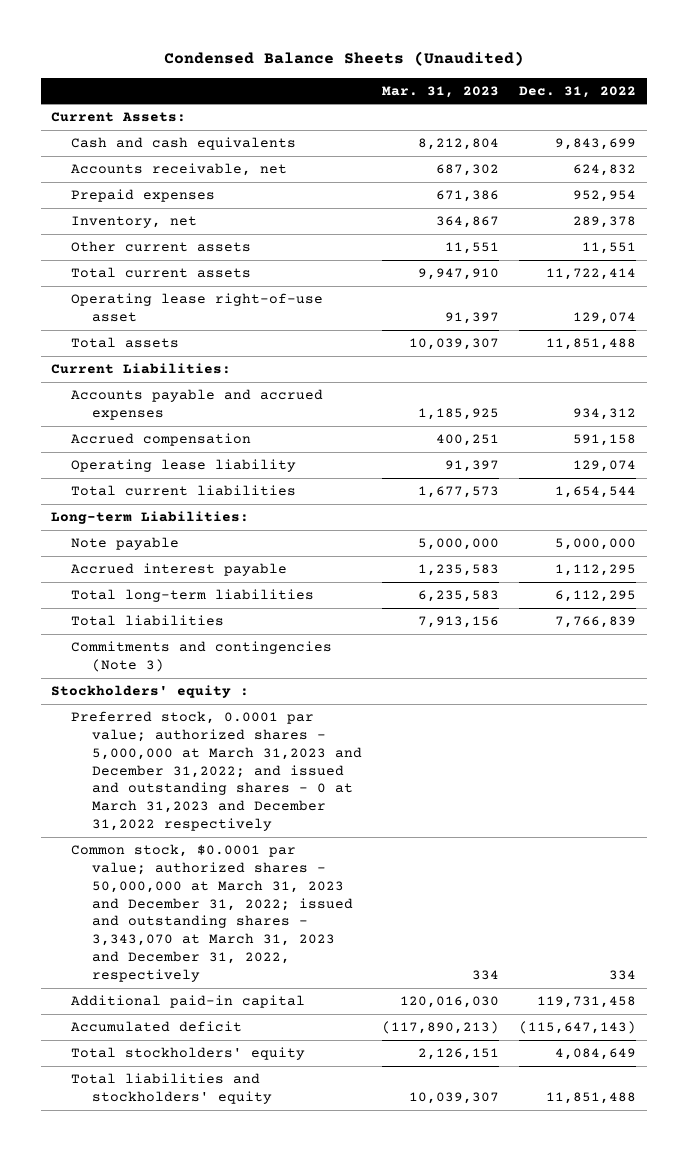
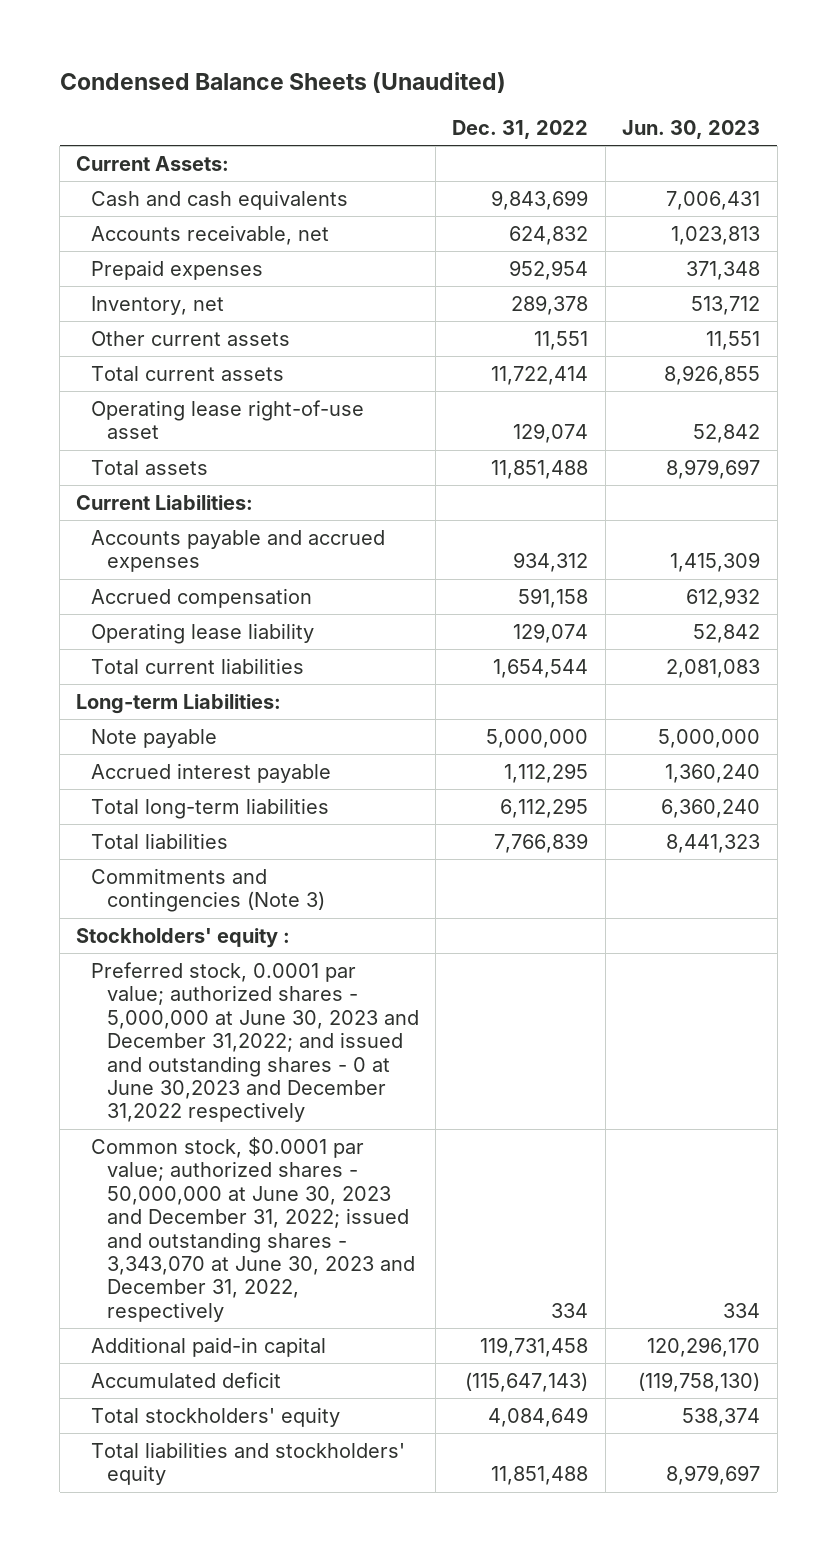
[381,85,499,98] Mar. 31, 2023 -> none
none -> [622,119,761,139] Jun. 30, 2023
[71,711,362,832] Preferred stock, 0.0001 par value; authorized shares - 5,000,000 at March 31,2023 and December 31,2022; and issued and outstanding shares - 0 at March 31,2023 and December 31,2022 respectively -> [91,961,419,1123] Preferred stock, 0.0001 par value; authorized shares - 5,000,000 at June 30, 2023 and December 31,2022; and issued and outstanding shares - 0 at June 30,2023 and December 31,2022 respectively
[71,844,353,982] Common stock, $0.0001 par value; authorized shares - 50,000,000 at March 31, 2023 and December 31, 2022; issued and outstanding shares - 3,343,070 at March 31, 2023 and December 31, 2022, respectively -> [91,1136,415,1322] Common stock, $0.0001 par value; authorized shares - 50,000,000 at June 30, 2023 and December 31, 2022; issued and outstanding shares - 3,343,070 at June 30, 2023 and December 31, 2022, respectively

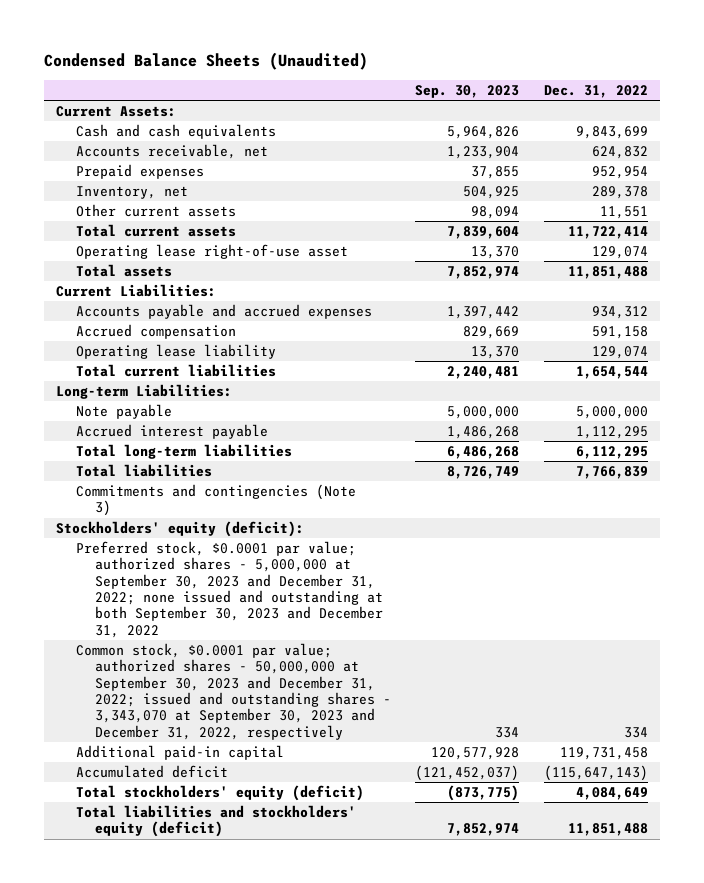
[622,119,761,139] Jun. 30, 2023 -> none
none -> [415,84,520,98] Sep. 30, 2023
[76,927,291,948] Stockholders' equity : -> [56,521,305,538] Stockholders' equity (deficit):
[91,961,419,1123] Preferred stock, 0.0001 par value; authorized shares - 5,000,000 at June 30, 2023 and December 31,2022; and issued and outstanding shares - 0 at June 30,2023 and December 31,2022 respectively -> [75,541,383,638] Preferred stock, $0.0001 par value; authorized shares - 5,000,000 at September 30, 2023 and December 31, 2022; none issued and outstanding at both September 30, 2023 and December 31, 2022
[91,1136,415,1322] Common stock, $0.0001 par value; authorized shares - 50,000,000 at June 30, 2023 and December 31, 2022; issued and outstanding shares - 3,343,070 at June 30, 2023 and December 31, 2022, respectively -> [75,643,391,740] Common stock, $0.0001 par value; authorized shares - 50,000,000 at September 30, 2023 and December 31, 2022; issued and outstanding shares - 3,343,070 at September 30, 2023 and December 31, 2022, respectively
[91,1406,341,1427] Total stockholders' equity -> [75,785,364,802] Total stockholders' equity (deficit)
[91,1441,406,1486] Total liabilities and stockholders' equity -> [75,805,356,838] Total liabilities and stockholders' equity (deficit)

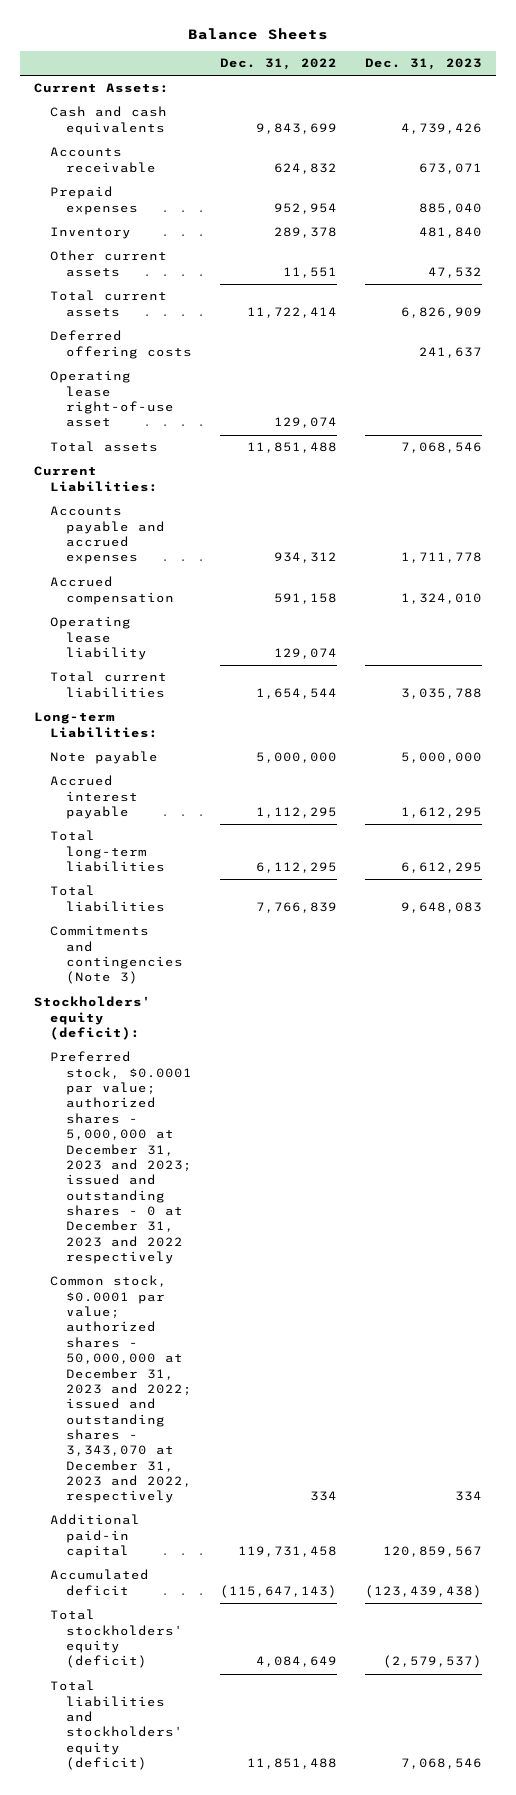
[43,51,368,70] Condensed Balance Sheets (Unaudited) -> [188,27,329,40] Balance Sheets
[415,84,520,98] Sep. 30, 2023 -> none
none -> [364,57,482,70] Dec. 31, 2023
[75,144,268,160] Accounts receivable, net -> [50,147,157,173] Accounts receivable
[75,186,188,200] Inventory, net -> [50,227,132,240] Inventory
none -> [50,330,193,359] Deferred offering costs
[75,541,383,638] Preferred stock, $0.0001 par value; authorized shares - 5,000,000 at September 30, 2023 and December 31, 2022; none issued and outstanding at both September 30, 2023 and December 31, 2022 -> [50,1051,193,1264] Preferred stock, $0.0001 par value; authorized shares - 5,000,000 at December 31, 2023 and 2023; issued and outstanding shares - 0 at December 31, 2023 and 2022 respectively
[75,643,391,740] Common stock, $0.0001 par value; authorized shares - 50,000,000 at September 30, 2023 and December 31, 2022; issued and outstanding shares - 3,343,070 at September 30, 2023 and December 31, 2022, respectively -> [50,1275,193,1504] Common stock, $0.0001 par value; authorized shares - 50,000,000 at December 31, 2023 and 2022; issued and outstanding shares - 3,343,070 at December 31, 2023 and 2022, respectively

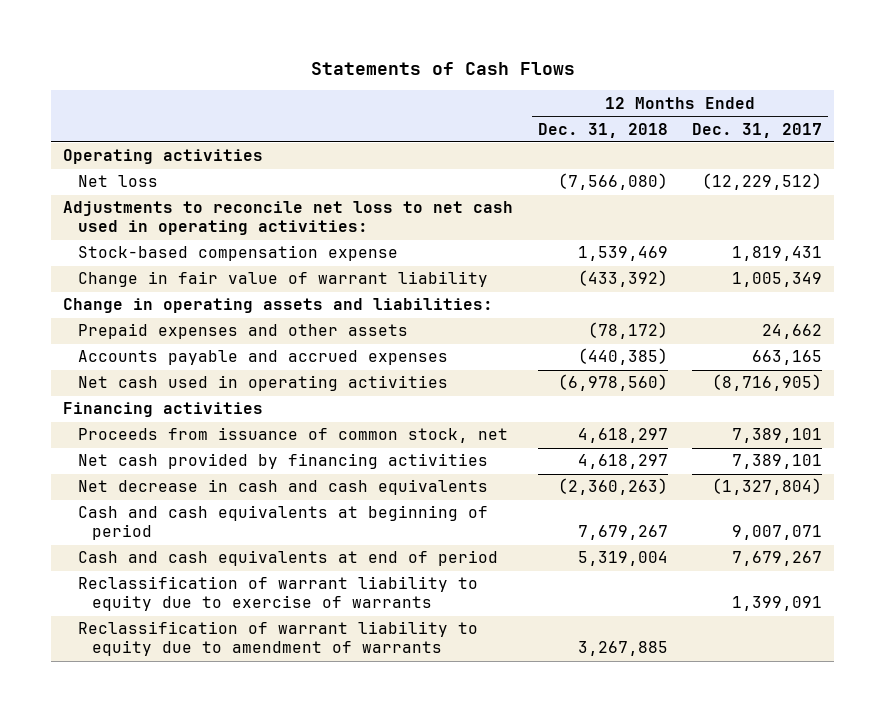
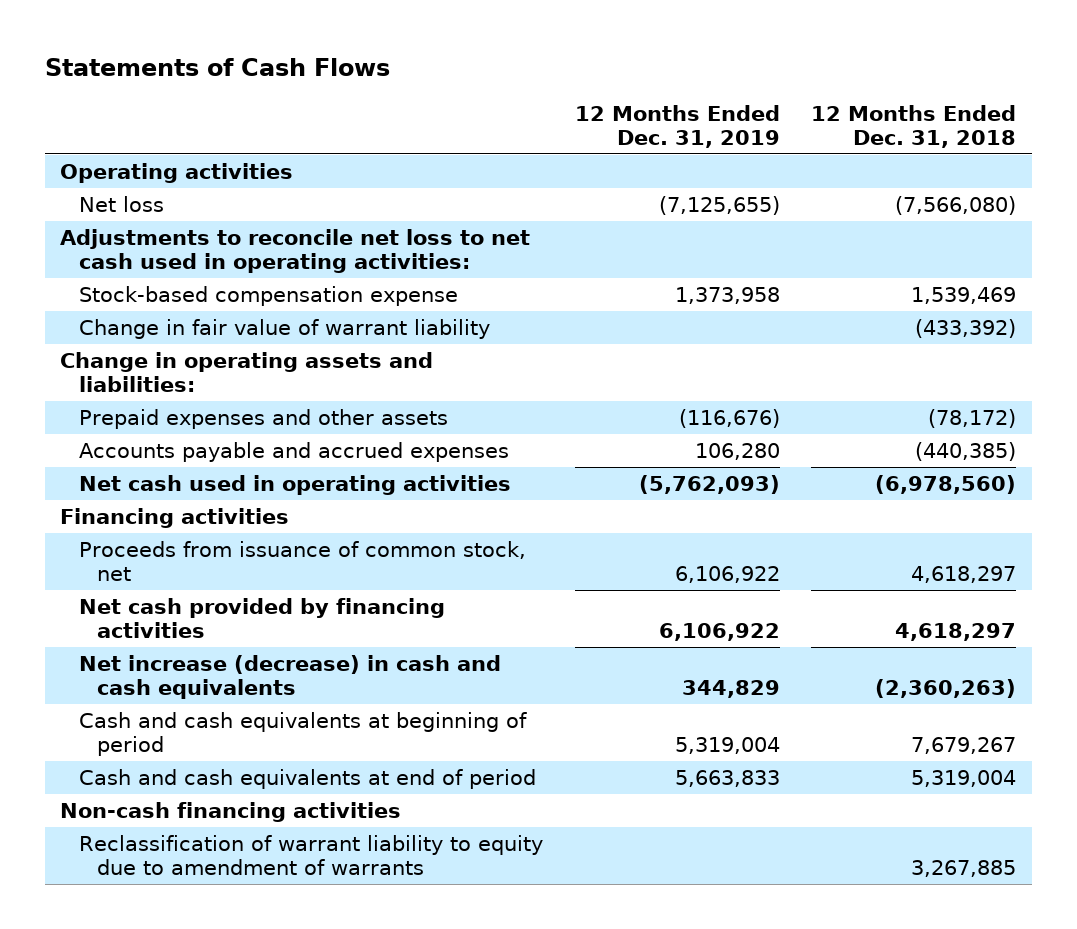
[691,122,822,138] Dec. 31, 2017 -> none
none -> [574,104,780,148] 12 Months Ended Dec. 31, 2019
[77,479,488,496] Net decrease in cash and cash equivalents -> [78,654,501,700] Net increase (decrease) in cash and cash equivalents
[77,576,478,612] Reclassification of warrant liability to equity due to exercise of warrants -> none
none -> [60,801,402,822] Non-cash financing activities

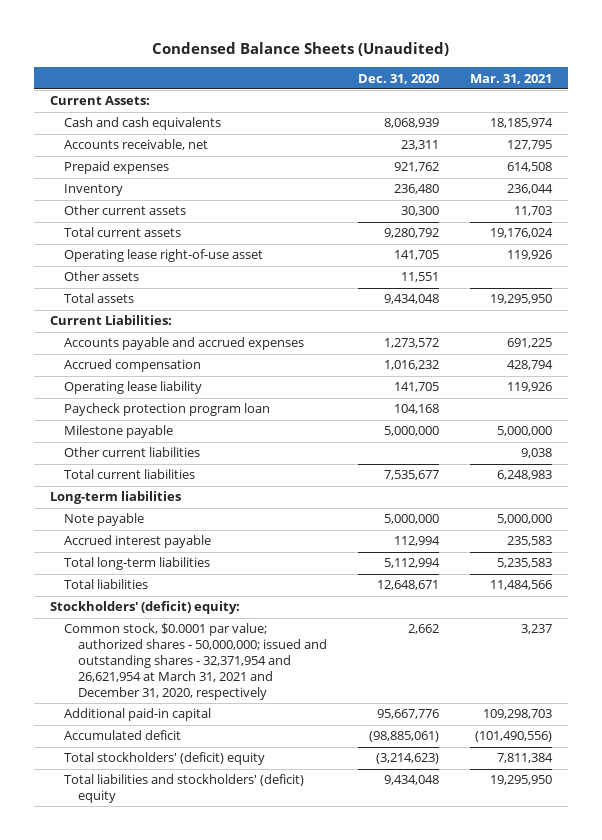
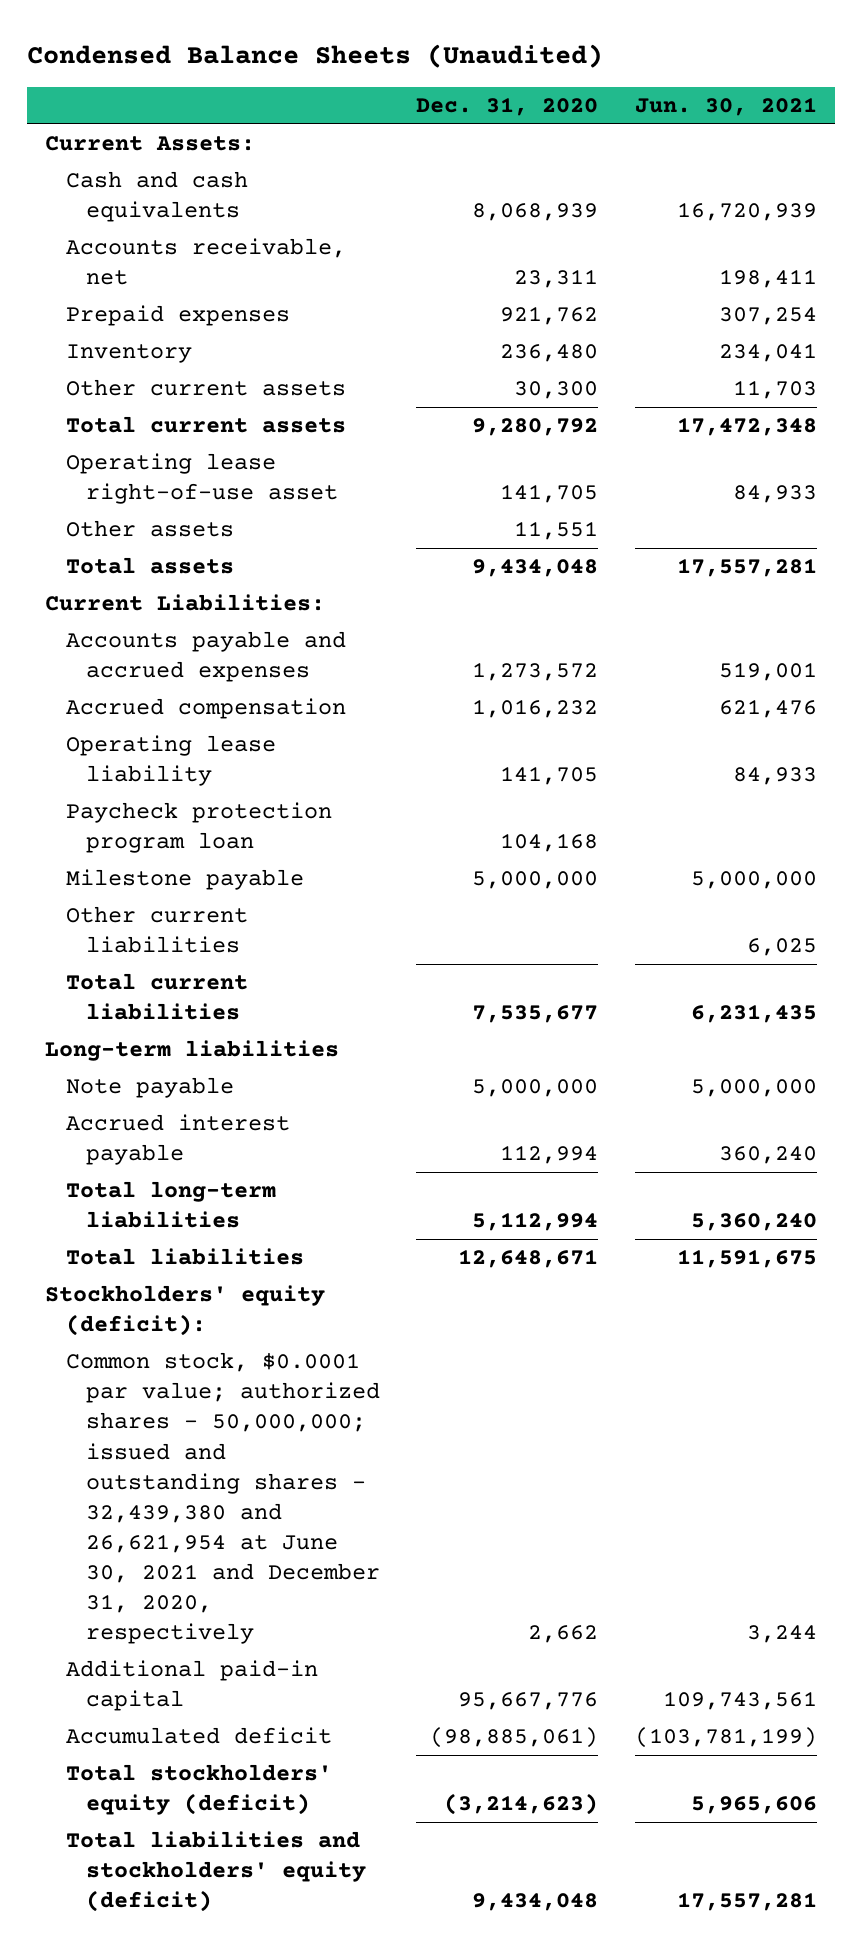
[470,73,553,84] Mar. 31, 2021 -> none
none -> [635,97,818,117] Jun. 30, 2021
[49,601,240,615] Stockholders' (deficit) equity: -> [45,1285,326,1337] Stockholders' equity (deficit):
[63,623,328,700] Common stock, $0.0001 par value; authorized shares - 50,000,000; issued and outstanding shares - 32,371,954 and 26,621,954 at March 31, 2021 and December 31, 2020, respectively -> [65,1352,380,1645] Common stock, $0.0001 par value; authorized shares - 50,000,000; issued and outstanding shares - 32,439,380 and 26,621,954 at June 30, 2021 and December 31, 2020, respectively
[63,752,265,766] Total stockholders' (deficit) equity -> [65,1764,332,1816] Total stockholders' equity (deficit)
[63,774,304,804] Total liabilities and stockholders' (deficit) equity -> [65,1831,366,1913] Total liabilities and stockholders' equity (deficit)

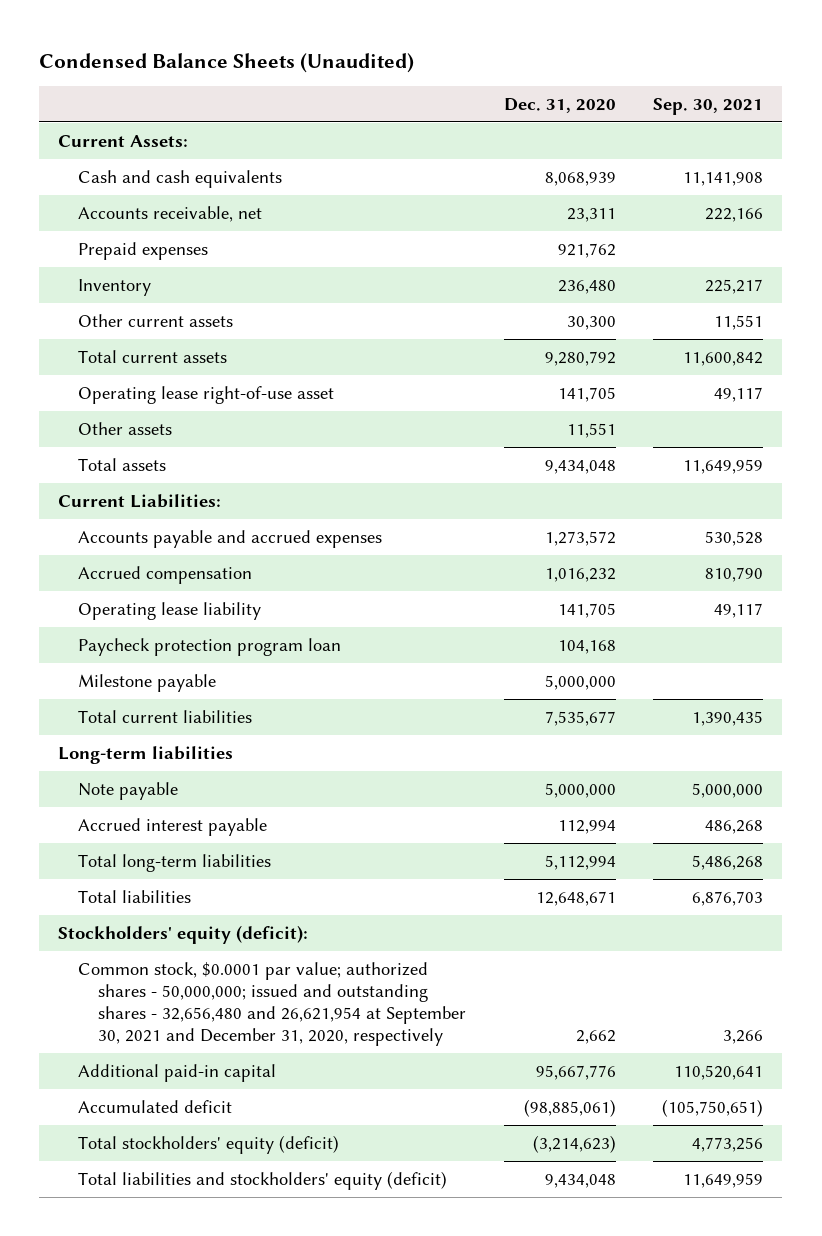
[635,97,818,117] Jun. 30, 2021 -> none
none -> [653,97,764,115] Sep. 30, 2021
[65,906,248,954] Other current liabilities -> none
[65,1352,380,1645] Common stock, $0.0001 par value; authorized shares - 50,000,000; issued and outstanding shares - 32,439,380 and 26,621,954 at June 30, 2021 and December 31, 2020, respectively -> [77,961,466,1047] Common stock, $0.0001 par value; authorized shares - 50,000,000; issued and outstanding shares - 32,656,480 and 26,621,954 at September 30, 2021 and December 31, 2020, respectively

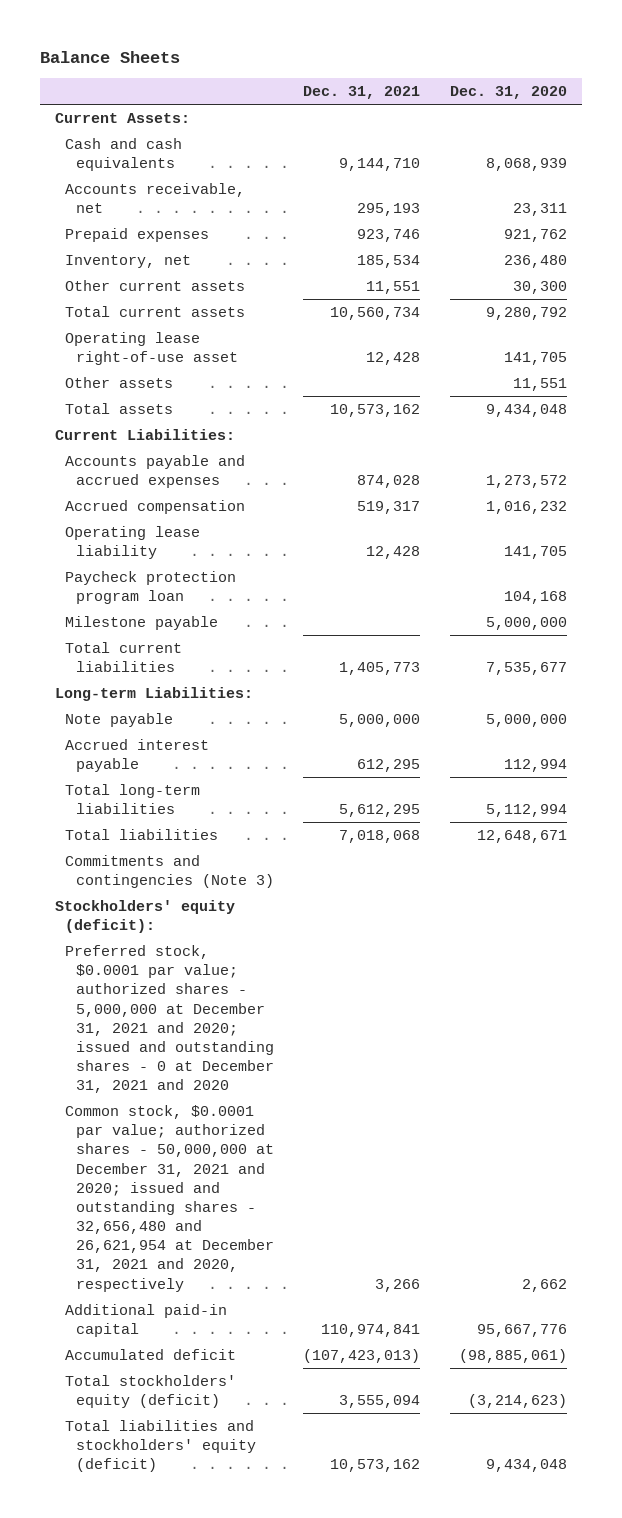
[39,52,415,73] Condensed Balance Sheets (Unaudited) -> [39,51,180,64] Balance Sheets
[653,97,764,115] Sep. 30, 2021 -> none
none -> [303,86,421,100] Dec. 31, 2021
[77,278,151,296] Inventory -> [65,255,192,269] Inventory, net
[58,745,234,764] Long-term liabilities -> [54,687,253,702] Long-term Liabilities:
none -> [65,855,275,889] Commitments and contingencies (Note 3)
none -> [65,945,275,1094] Preferred stock, $0.0001 par value; authorized shares - 5,000,000 at December 31, 2021 and 2020; issued and outstanding shares - 0 at December 31, 2021 and 2020
[77,961,466,1047] Common stock, $0.0001 par value; authorized shares - 50,000,000; issued and outstanding shares - 32,656,480 and 26,621,954 at September 30, 2021 and December 31, 2020, respectively -> [65,1105,275,1292] Common stock, $0.0001 par value; authorized shares - 50,000,000 at December 31, 2021 and 2020; issued and outstanding shares - 32,656,480 and 26,621,954 at December 31, 2021 and 2020, respectively

